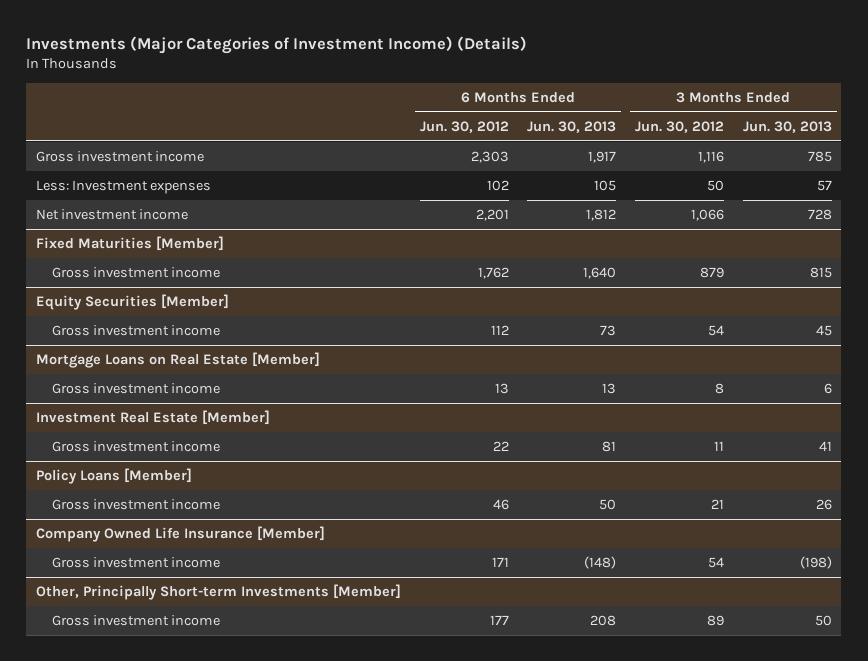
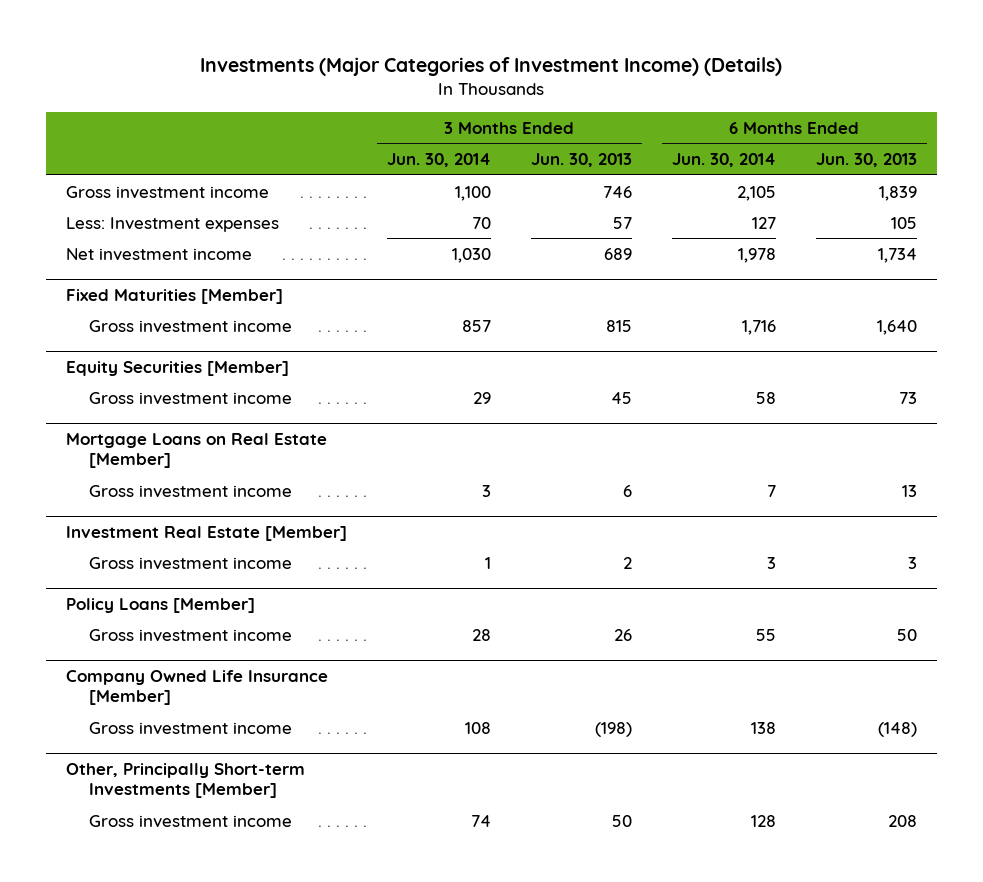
[419,120,509,133] Jun. 30, 2012 -> none
[635,120,725,133] Jun. 30, 2012 -> none
none -> [386,153,491,168] Jun. 30, 2014
none -> [671,153,776,168] Jun. 30, 2014
[588,150,617,163] 1,917 -> [878,185,917,201] 1,839
[807,150,832,162] 785 -> [602,185,632,198] 746
[586,208,617,221] 1,812 -> [877,247,917,263] 1,734
[807,208,832,220] 728 -> [603,247,632,260] 689
[602,440,617,452] 81 -> [907,556,917,569] 3
[818,440,832,451] 41 -> [622,556,632,569] 2

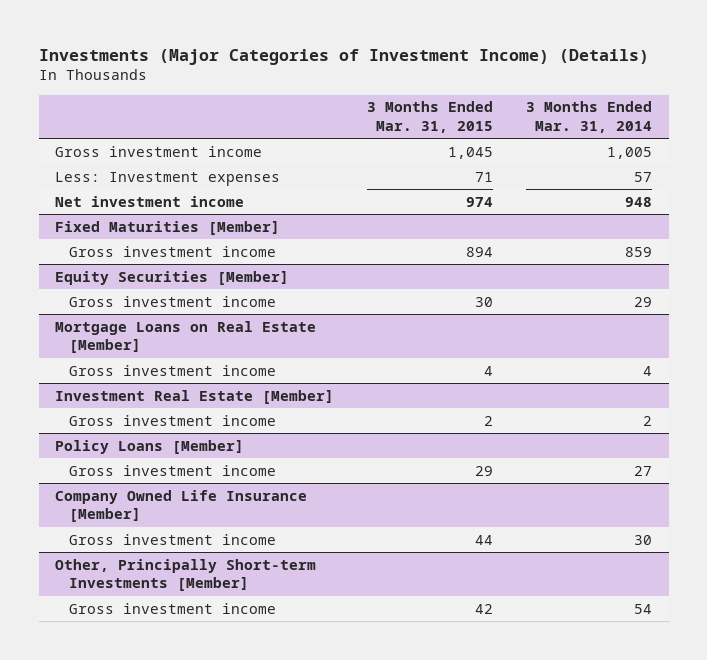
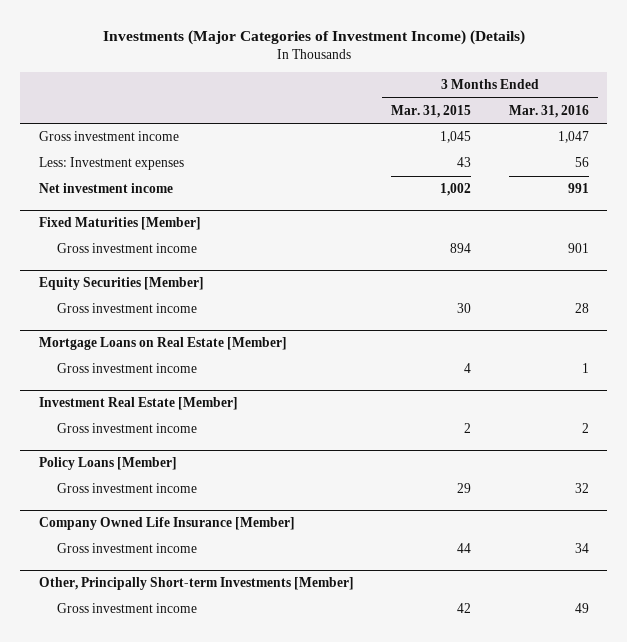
[526,101,653,133] 3 Months Ended Mar. 31, 2014 -> none
none -> [508,104,589,118] Mar. 31, 2016
[475,171,494,182] 71 -> [457,157,472,168] 43
[466,196,494,207] 974 -> [440,183,472,197] 1,002

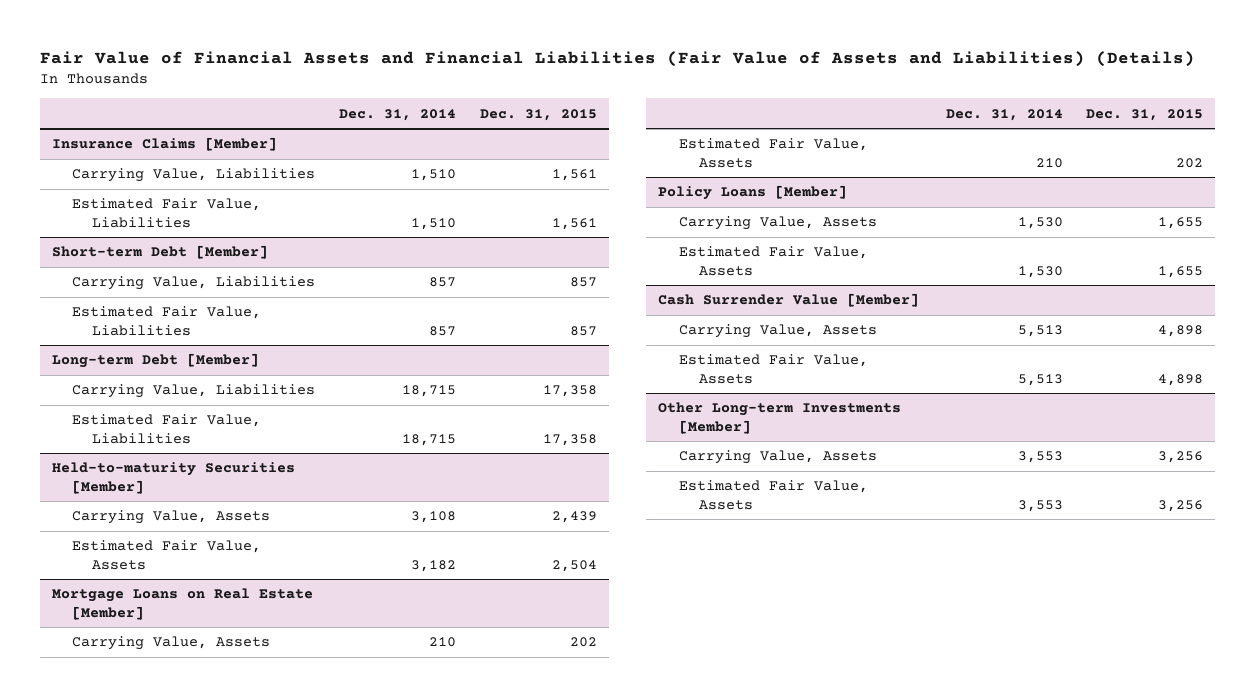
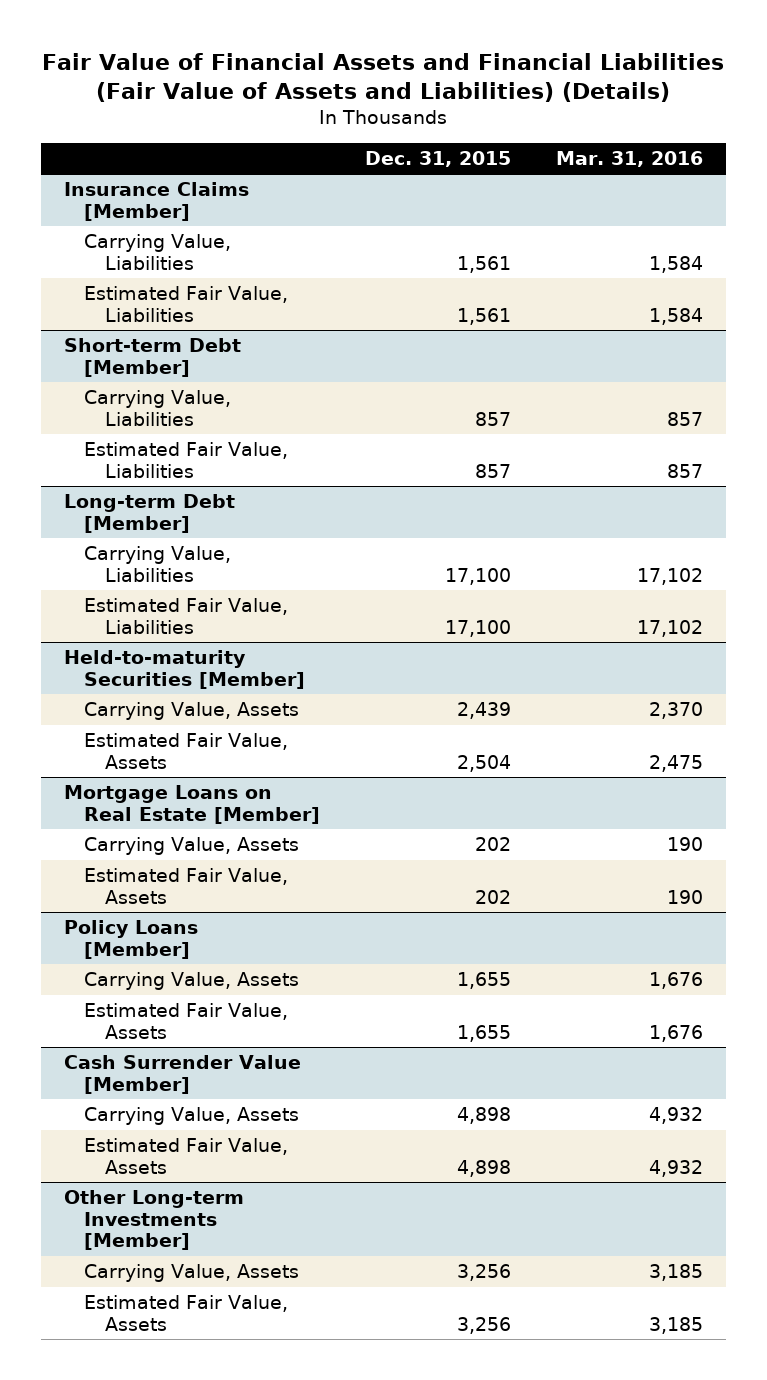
[338,108,456,121] Dec. 31, 2014 -> none
none -> [556,150,704,167] Mar. 31, 2016
[542,385,597,398] 17,358 -> [445,567,512,585] 17,100
[542,433,597,446] 17,358 -> [445,619,512,637] 17,100

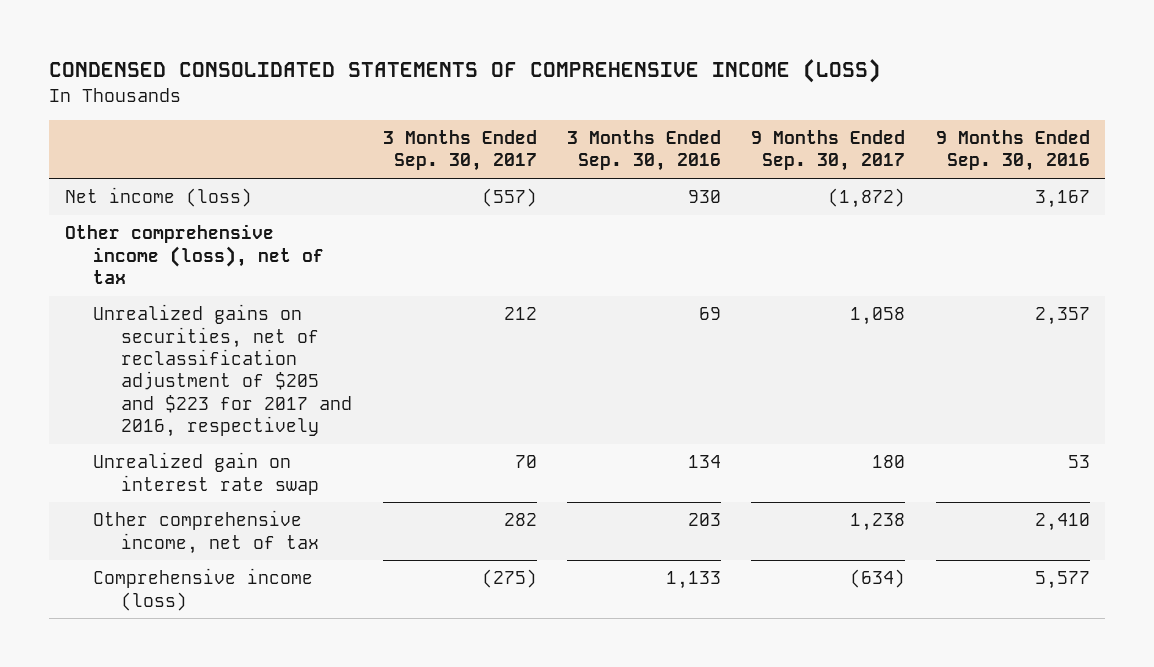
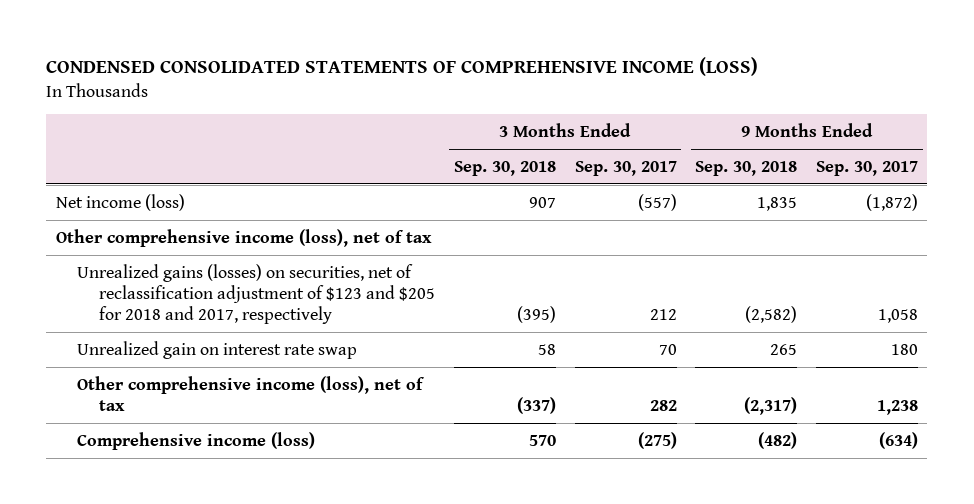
[566,130,721,172] 3 Months Ended Sep. 30, 2016 -> none
[935,130,1090,172] 9 Months Ended Sep. 30, 2016 -> none
none -> [453,160,556,176] Sep. 30, 2018
none -> [695,160,798,176] Sep. 30, 2018
[92,304,353,438] Unrealized gains on securities, net of reclassification adjustment of $205 and $223 for 2017 and 2016, respectively -> [77,263,436,325] Unrealized gains (losses) on securities, net of reclassification adjustment of $123 and $205 for 2018 and 2017, respectively
[92,510,320,554] Other comprehensive income, net of tax -> [77,375,426,411] Other comprehensive income (loss), net of tax

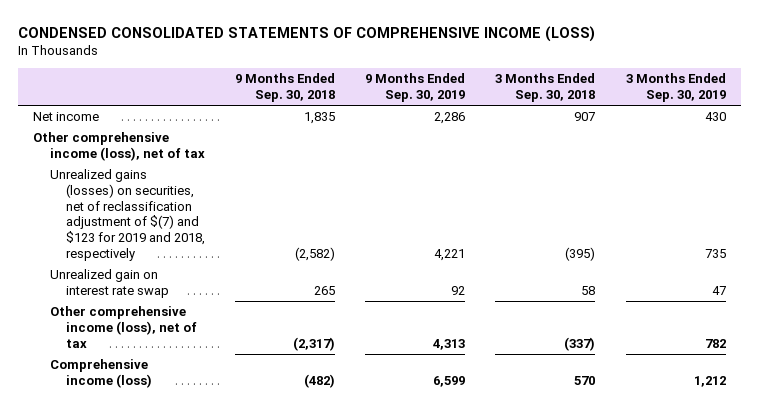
[574,160,677,176] Sep. 30, 2017 -> none
[815,160,918,176] Sep. 30, 2017 -> none
none -> [365,73,466,102] 9 Months Ended Sep. 30, 2019
none -> [625,73,726,102] 3 Months Ended Sep. 30, 2019
[55,193,185,211] Net income (loss) -> [33,112,100,122] Net income
[77,263,436,325] Unrealized gains (losses) on securities, net of reclassification adjustment of $123 and $205 for 2018 and 2017, respectively -> [49,169,205,261] Unrealized gains (losses) on securities, net of reclassification adjustment of $(7) and $123 for 2019 and 2018, respectively

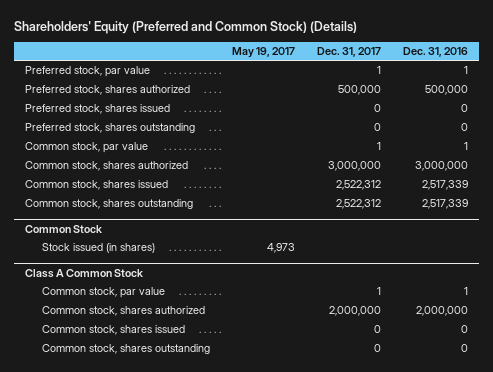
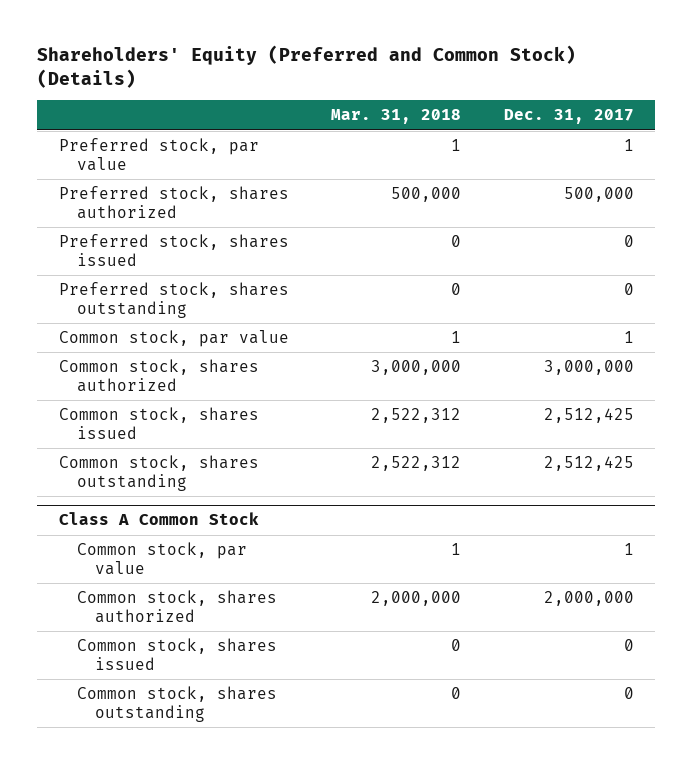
[231,47,295,59] May 19, 2017 -> none
[402,47,468,58] Dec. 31, 2016 -> none
none -> [331,109,462,125] Mar. 31, 2018
[24,225,102,234] Common Stock -> none
[41,243,155,254] Stock issued (in shares) -> none
[335,180,381,191] 2,522,312 -> [543,408,634,424] 2,512,425
[335,199,381,210] 2,522,312 -> [543,456,634,472] 2,512,425

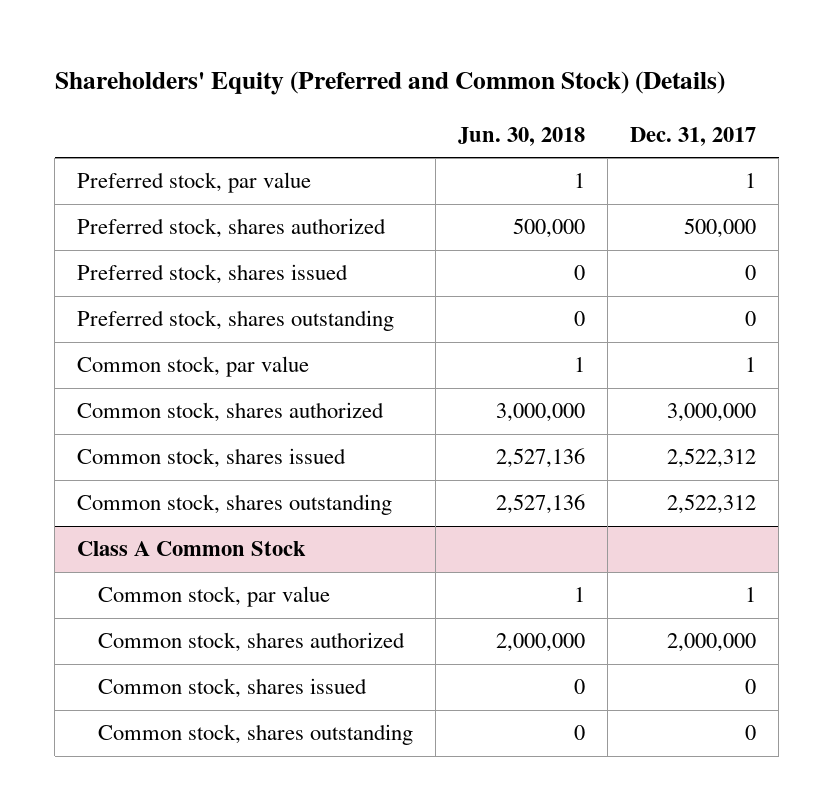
[331,109,462,125] Mar. 31, 2018 -> none
none -> [458,126,586,146] Jun. 30, 2018
[543,408,634,424] 2,512,425 -> [667,448,757,469] 2,522,312
[543,456,634,472] 2,512,425 -> [667,494,757,515] 2,522,312

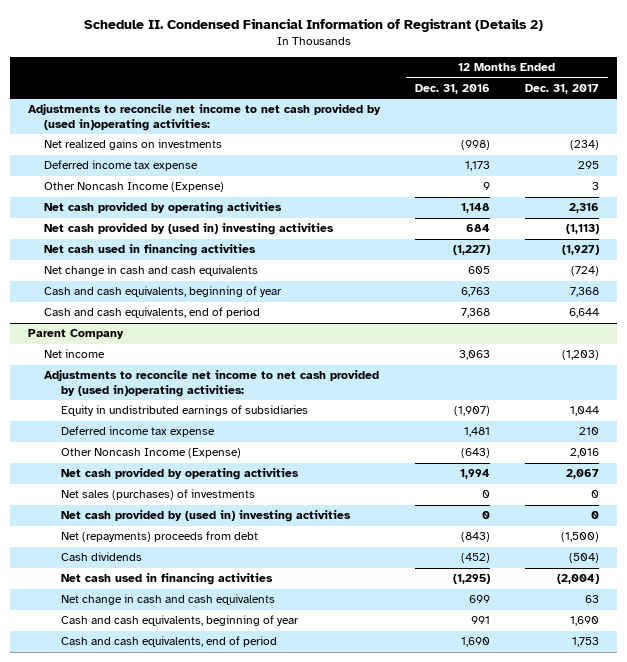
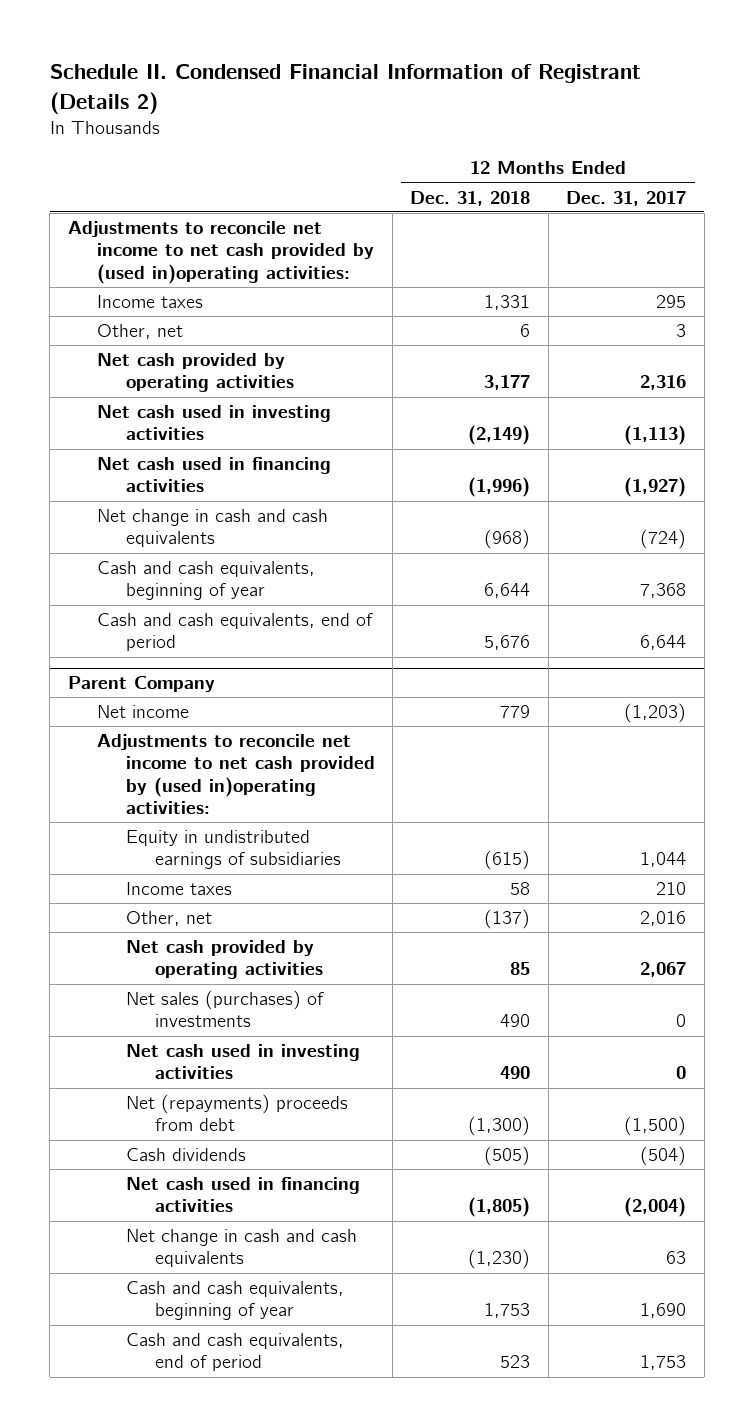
[415,83,491,94] Dec. 31, 2016 -> none
none -> [410,190,531,206] Dec. 31, 2018
[44,139,223,151] Net realized gains on investments -> none
[44,160,199,172] Deferred income tax expense -> [96,295,203,309] Income taxes
[44,182,225,193] Other Noncash Income (Expense) -> [96,324,183,340] Other, net
[44,223,335,236] Net cash provided by (used in) investing activities -> [96,405,331,441] Net cash used in investing activities
[60,426,215,438] Deferred income tax expense -> [125,882,232,896] Income taxes
[60,448,241,459] Other Noncash Income (Expense) -> [125,911,212,927] Other, net
[60,510,351,523] Net cash provided by (used in) investing activities -> [125,1044,360,1080] Net cash used in investing activities

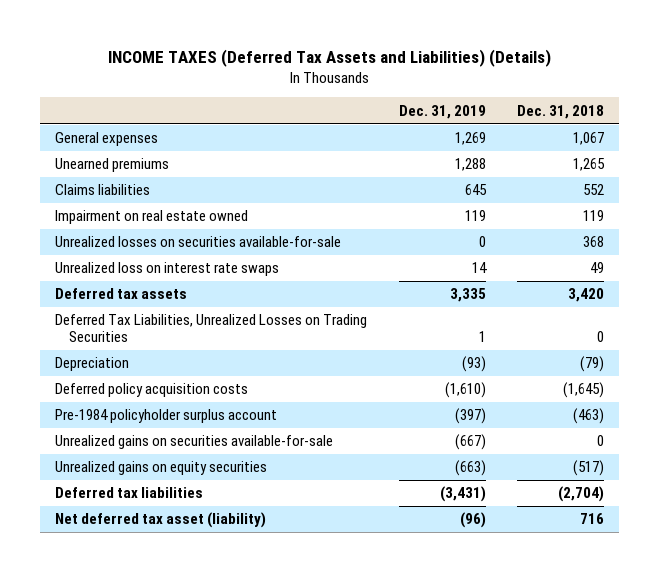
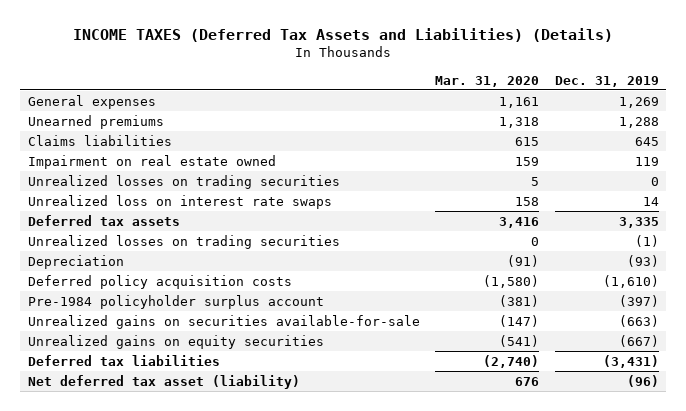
[516,104,604,119] Dec. 31, 2018 -> none
none -> [435,75,540,87] Mar. 31, 2020
[55,236,342,248] Unrealized losses on securities available-for-sale -> [27,174,340,189] Unrealized losses on trading securities
[55,314,368,343] Deferred Tax Liabilities, Unrealized Losses on Trading Securities -> [27,234,340,249] Unrealized losses on trading securities
[478,331,486,343] 1 -> [634,234,659,247] (1)
[454,434,486,451] (667) -> [618,314,659,327] (663)
[454,460,486,477] (663) -> [618,334,659,347] (667)

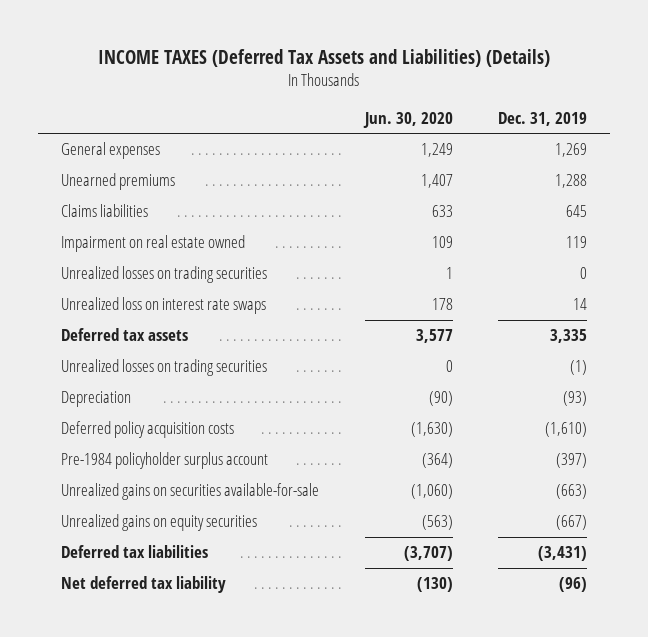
[435,75,540,87] Mar. 31, 2020 -> none
none -> [362,112,453,129] Jun. 30, 2020
[27,374,300,389] Net deferred tax asset (liability) -> [60,576,226,594] Net deferred tax liability

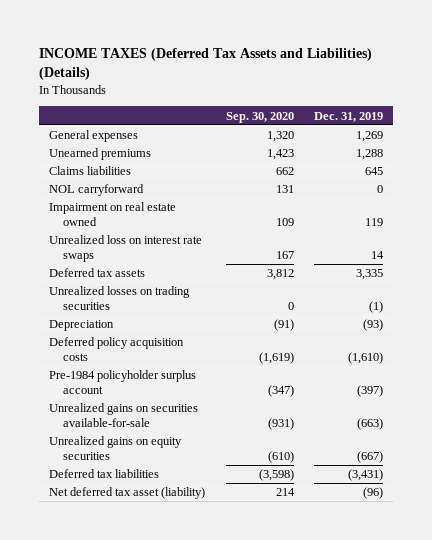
[362,112,453,129] Jun. 30, 2020 -> none
none -> [225,111,294,123] Sep. 30, 2020
none -> [49,184,145,197] NOL carryforward
[60,266,267,284] Unrealized losses on trading securities -> none
[60,576,226,594] Net deferred tax liability -> [49,487,206,500] Net deferred tax asset (liability)

